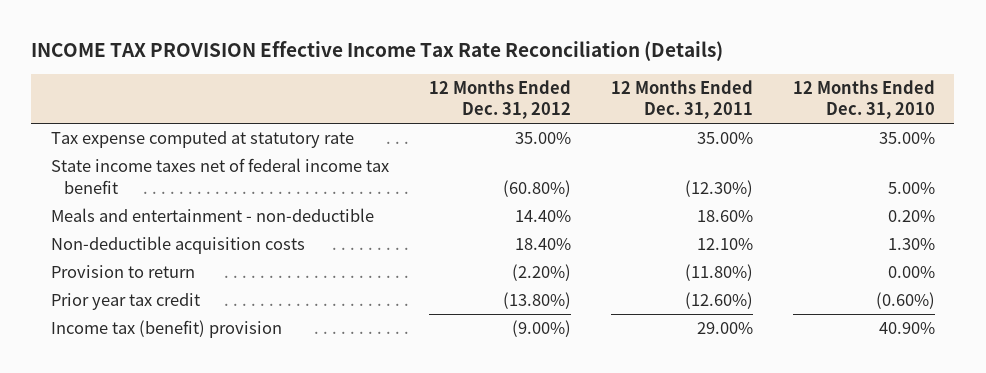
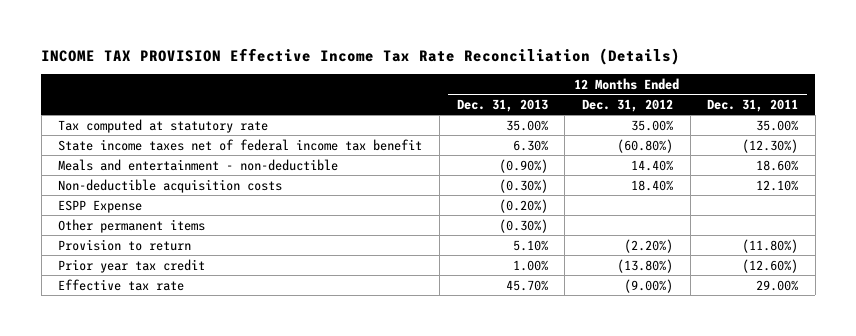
[792,80,935,120] 12 Months Ended Dec. 31, 2010 -> none
none -> [456,98,548,112] Dec. 31, 2013
[51,131,355,149] Tax expense computed at statutory rate -> [58,118,269,133] Tax computed at statutory rate
none -> [58,199,143,213] ESPP Expense
none -> [58,218,206,233] Other permanent items
[51,320,283,339] Income tax (benefit) provision -> [58,278,185,291] Effective tax rate

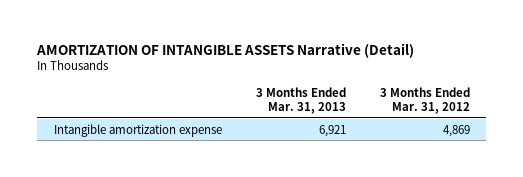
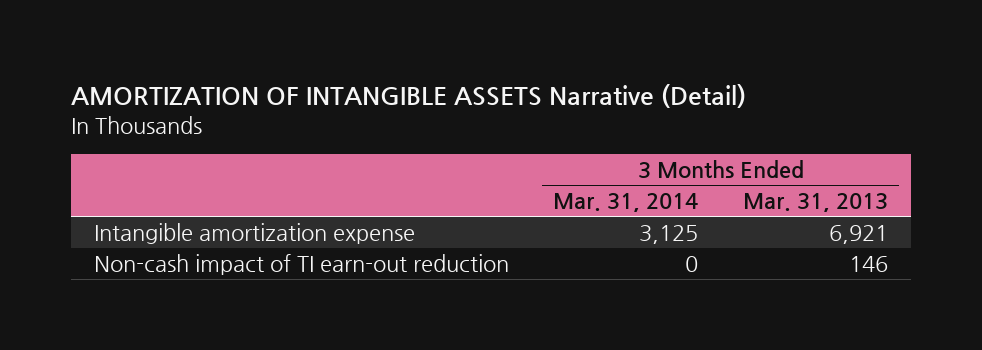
[379,86,470,115] 3 Months Ended Mar. 31, 2012 -> none
none -> [553,193,699,213] Mar. 31, 2014
none -> [93,253,509,275] Non-cash impact of TI earn-out reduction

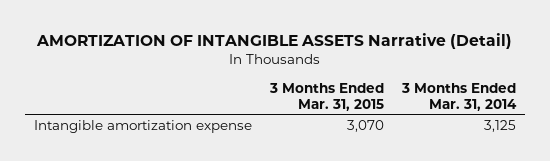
[743,193,889,213] Mar. 31, 2013 -> none
none -> [268,82,384,111] 3 Months Ended Mar. 31, 2015
[93,253,509,275] Non-cash impact of TI earn-out reduction -> none

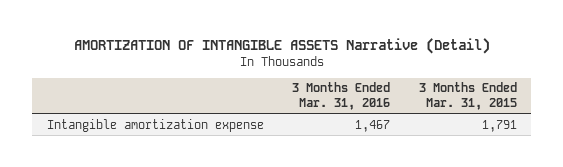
[400,82,517,111] 3 Months Ended Mar. 31, 2014 -> none
none -> [292,82,391,110] 3 Months Ended Mar. 31, 2016
[346,119,384,132] 3,070 -> [481,119,517,132] 1,791

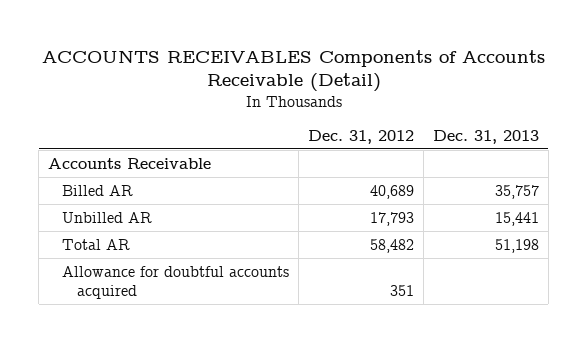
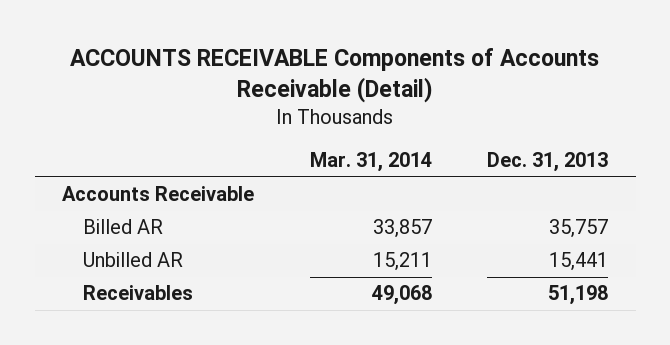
[41,49,545,93] ACCOUNTS RECEIVABLES Components of Accounts Receivable (Detail) -> [70,47,600,103] ACCOUNTS RECEIVABLE Components of Accounts Receivable (Detail)
[308,129,415,144] Dec. 31, 2012 -> none
none -> [309,152,432,173] Mar. 31, 2014
[62,265,290,300] Allowance for doubtful accounts acquired -> none
[62,238,131,250] Total AR -> [83,285,194,301] Receivables

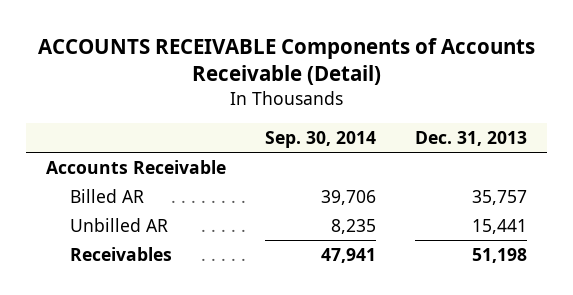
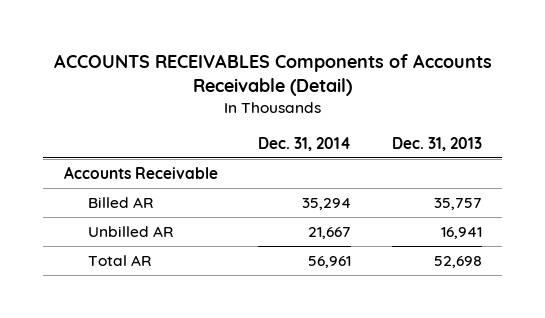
[37,37,535,86] ACCOUNTS RECEIVABLE Components of Accounts Receivable (Detail) -> [53,53,492,97] ACCOUNTS RECEIVABLES Components of Accounts Receivable (Detail)
[265,130,377,148] Sep. 30, 2014 -> none
none -> [258,137,352,152] Dec. 31, 2014
[70,247,173,262] Receivables -> none
[472,219,528,235] 15,441 -> [440,227,482,240] 16,941
none -> [88,255,153,267] Total AR

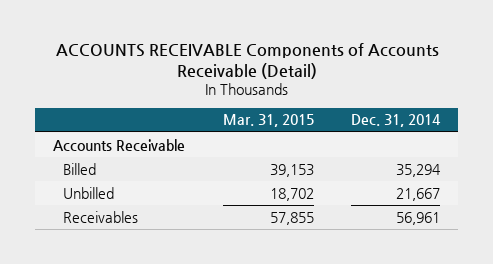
[53,53,492,97] ACCOUNTS RECEIVABLES Components of Accounts Receivable (Detail) -> [55,43,439,80] ACCOUNTS RECEIVABLE Components of Accounts Receivable (Detail)
[391,137,482,152] Dec. 31, 2013 -> none
none -> [222,114,314,128] Mar. 31, 2015
[88,197,155,209] Billed AR -> [63,162,97,175] Billed
[88,226,175,238] Unbilled AR -> [63,186,115,199] Unbilled
[88,255,153,267] Total AR -> [63,210,139,223] Receivables

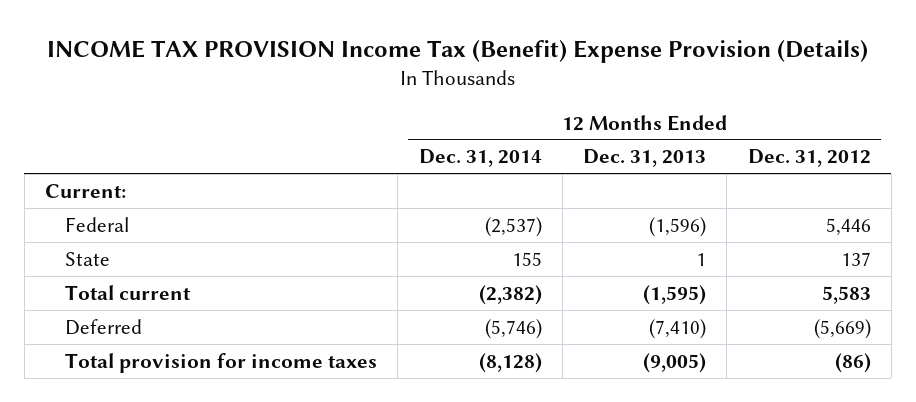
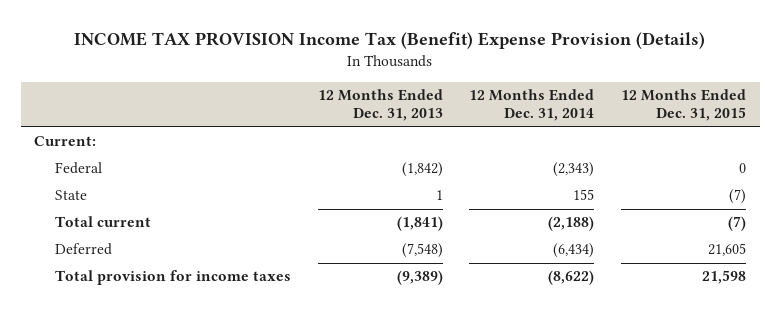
[747,149,871,168] Dec. 31, 2012 -> none
none -> [621,89,747,122] 12 Months Ended Dec. 31, 2015
[484,216,542,237] (2,537) -> [553,162,595,178] (2,343)
[649,216,707,237] (1,596) -> [401,162,443,178] (1,842)
[478,284,542,305] (2,382) -> [548,216,595,232] (2,188)
[643,284,707,305] (1,595) -> [396,216,443,232] (1,841)
[484,318,542,339] (5,746) -> [553,243,595,259] (6,434)
[649,318,707,339] (7,410) -> [401,243,443,259] (7,548)
[478,352,542,373] (8,128) -> [548,270,595,286] (8,622)
[643,352,707,373] (9,005) -> [396,270,443,286] (9,389)

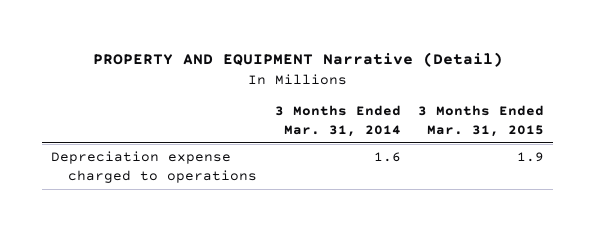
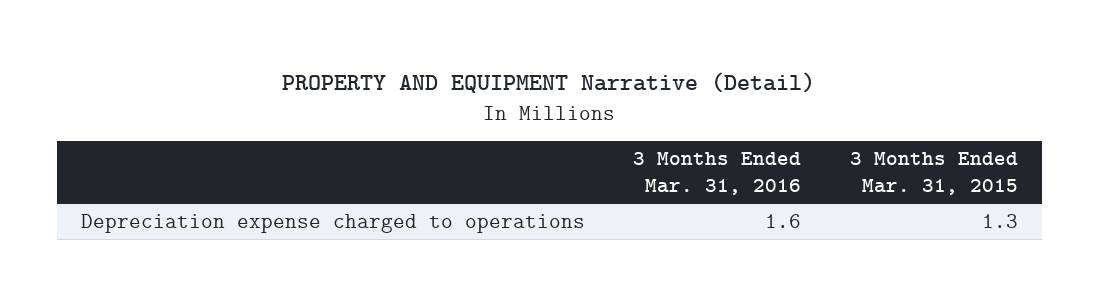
[274,105,401,138] 3 Months Ended Mar. 31, 2014 -> none
none -> [633,152,802,196] 3 Months Ended Mar. 31, 2016
[517,152,545,163] 1.9 -> [982,214,1019,229] 1.3

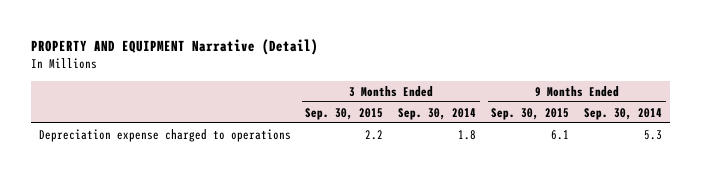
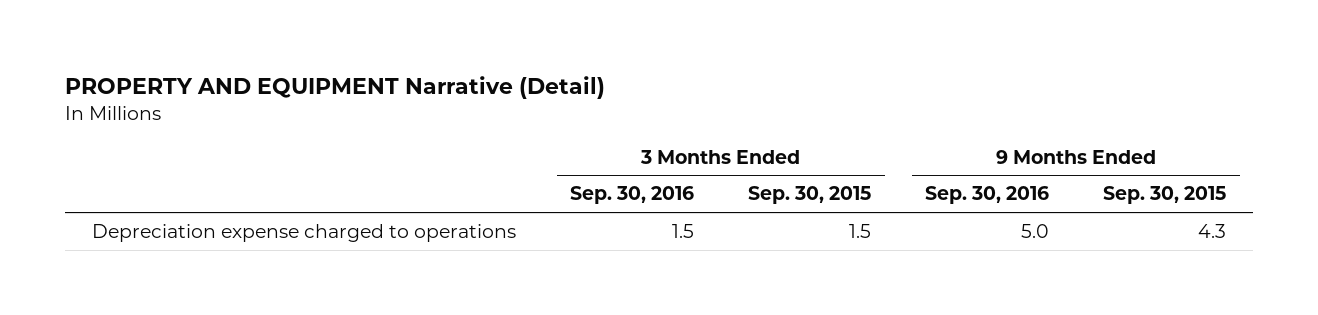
[398,107,477,120] Sep. 30, 2014 -> none
[584,107,663,120] Sep. 30, 2014 -> none
none -> [570,186,695,205] Sep. 30, 2016
none -> [925,186,1050,205] Sep. 30, 2016
[365,129,384,140] 2.2 -> [849,223,872,238] 1.5
[551,129,570,140] 6.1 -> [1198,223,1227,238] 4.3

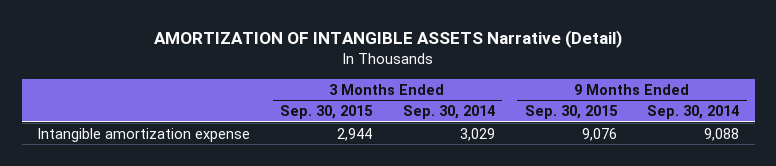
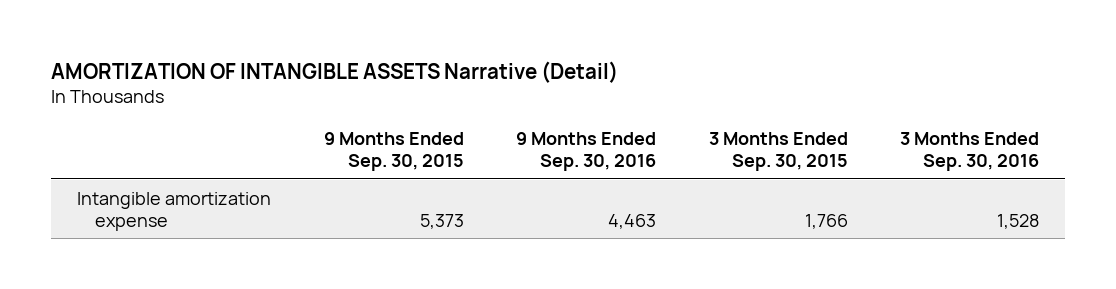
[402,105,495,120] Sep. 30, 2014 -> none
[647,105,740,120] Sep. 30, 2014 -> none
none -> [516,132,657,172] 9 Months Ended Sep. 30, 2016
none -> [900,132,1040,172] 3 Months Ended Sep. 30, 2016
[337,127,373,141] 2,944 -> [804,213,848,229] 1,766
[582,127,618,141] 9,076 -> [419,213,464,229] 5,373

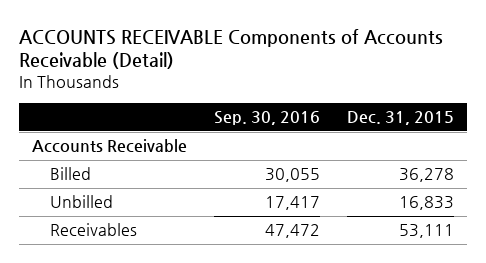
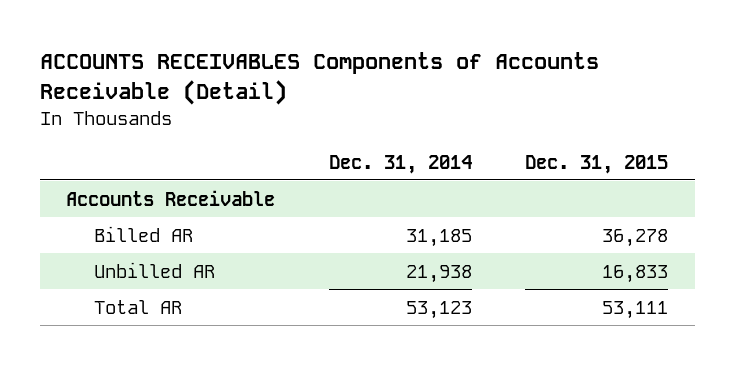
[18,28,443,70] ACCOUNTS RECEIVABLE Components of Accounts Receivable (Detail) -> [39,52,599,105] ACCOUNTS RECEIVABLES Components of Accounts Receivable (Detail)
[213,111,320,126] Sep. 30, 2016 -> none
none -> [328,154,472,174] Dec. 31, 2014
[50,167,92,181] Billed -> [93,225,193,242] Billed AR
[50,195,114,209] Unbilled -> [93,261,215,278] Unbilled AR
[50,223,138,237] Receivables -> [93,299,182,314] Total AR

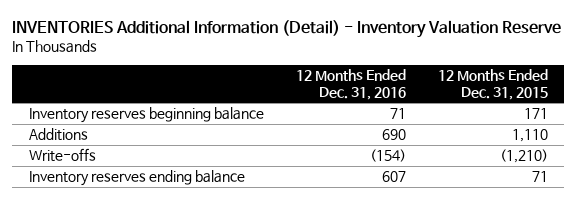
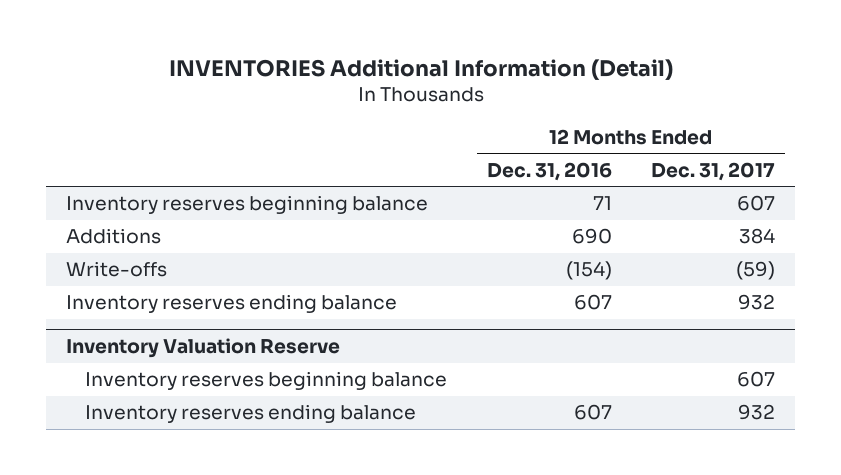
[12,20,562,39] INVENTORIES Additional Information (Detail) - Inventory Valuation Reserve -> [168,58,673,80] INVENTORIES Additional Information (Detail)
[437,69,548,100] 12 Months Ended Dec. 31, 2015 -> none
none -> [650,161,775,181] Dec. 31, 2017
none -> [66,338,341,359] Inventory Valuation Reserve
none -> [85,371,448,391] Inventory reserves beginning balance
none -> [85,404,417,424] Inventory reserves ending balance

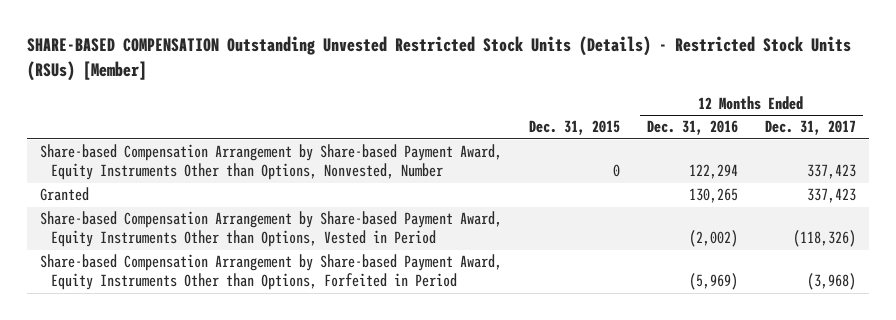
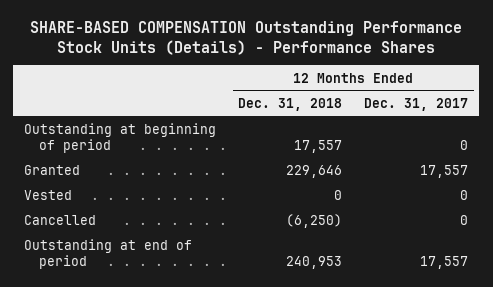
[26,36,851,81] SHARE-BASED COMPENSATION Outstanding Unvested Restricted Stock Units (Details) - Restricted Stock Units (RSUs) [Member] -> [30,21,463,55] SHARE-BASED COMPENSATION Outstanding Performance Stock Units (Details) - Performance Shares
[529,120,621,136] Dec. 31, 2015 -> none
[646,120,738,136] Dec. 31, 2016 -> none
none -> [238,97,343,111] Dec. 31, 2018
[40,144,503,181] Share-based Compensation Arrangement by Share-based Payment Award, Equity Instruments Other than Options, Nonvested, Number -> none
[40,211,503,248] Share-based Compensation Arrangement by Share-based Payment Award, Equity Instruments Other than Options, Vested in Period -> none
[40,254,503,291] Share-based Compensation Arrangement by Share-based Payment Award, Equity Instruments Other than Options, Forfeited in Period -> none
none -> [24,123,217,153] Outstanding at beginning of period
[806,188,856,204] 337,423 -> [420,165,469,179] 17,557
none -> [24,190,73,201] Vested
none -> [24,215,97,226] Cancelled
none -> [24,239,193,269] Outstanding at end of period

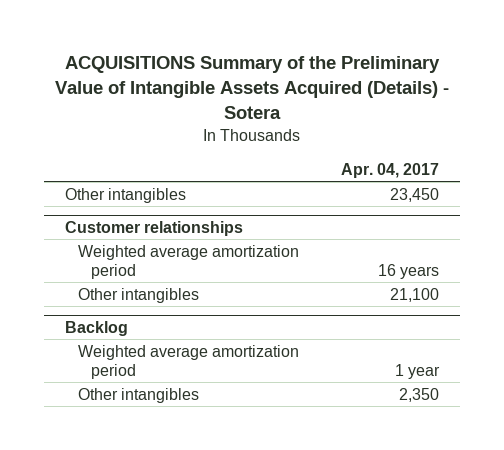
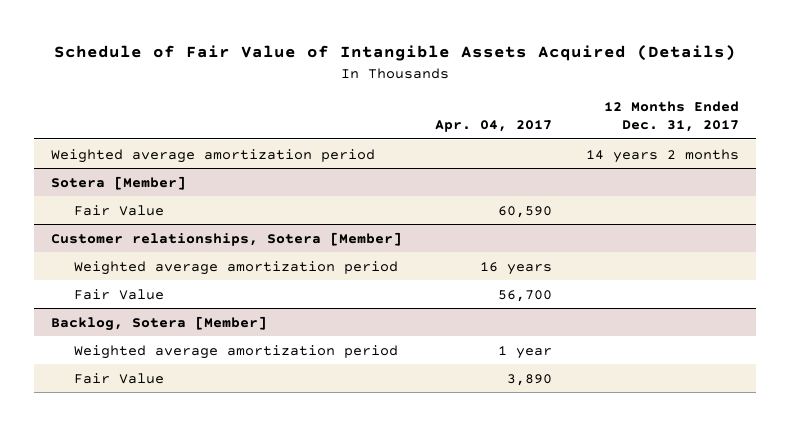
[55,55,450,120] ACQUISITIONS Summary of the Preliminary Value of Intangible Assets Acquired (Details) - Sotera -> [53,45,736,62] Schedule of Fair Value of Intangible Assets Acquired (Details)
none -> [603,101,739,133] 12 Months Ended Dec. 31, 2017
[64,187,186,203] Other intangibles -> none
none -> [50,148,375,163] Weighted average amortization period
[64,221,243,237] Customer relationships -> [50,175,186,190] Sotera [Member]
none -> [74,204,165,216] Fair Value
none -> [50,231,402,246] Customer relationships, Sotera [Member]
[77,287,199,303] Other intangibles -> none
[64,321,128,337] Backlog -> none
none -> [74,288,165,300] Fair Value
none -> [50,315,267,331] Backlog, Sotera [Member]
[77,387,199,403] Other intangibles -> none
none -> [74,372,165,384] Fair Value

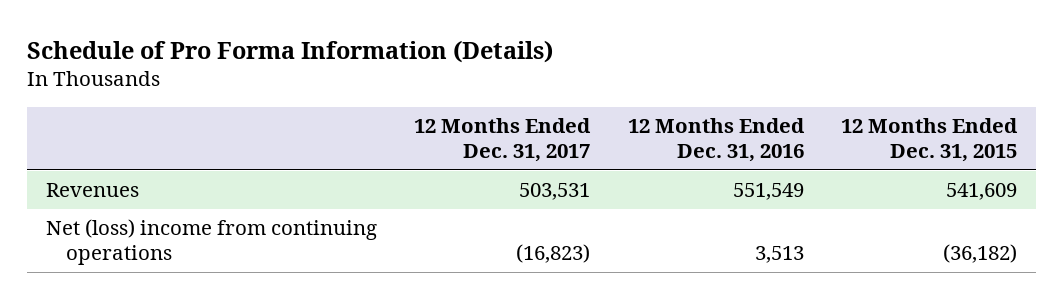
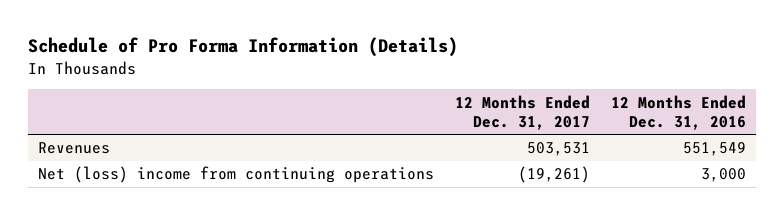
[841,118,1019,163] 12 Months Ended Dec. 31, 2015 -> none
[516,244,591,264] (16,823) -> [517,166,590,184] (19,261)
[754,246,804,264] 3,513 -> [700,168,746,183] 3,000

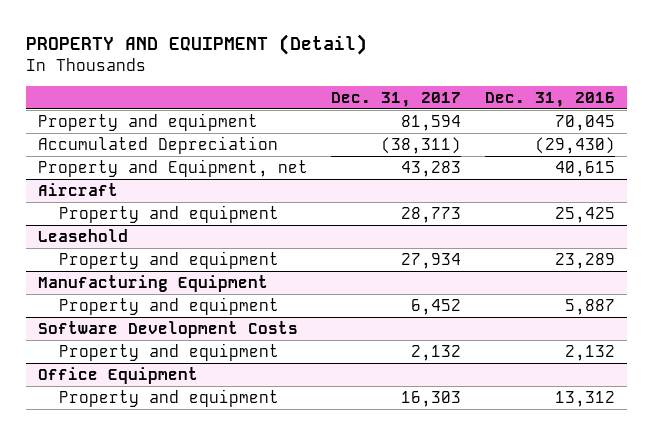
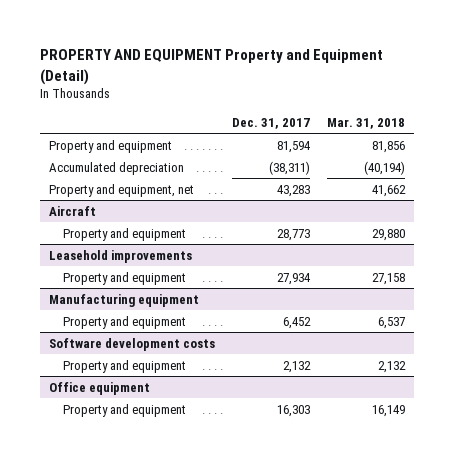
[25,33,367,55] PROPERTY AND EQUIPMENT (Detail) -> [39,49,383,85] PROPERTY AND EQUIPMENT Property and Equipment (Detail)
[484,91,615,107] Dec. 31, 2016 -> none
none -> [327,118,406,130] Mar. 31, 2018
[37,135,278,154] Accumulated Depreciation -> [48,161,184,175] Accumulated depreciation
[37,158,308,177] Property and Equipment, net -> [48,183,194,197] Property and equipment, net
[37,228,128,242] Leasehold -> [48,249,192,263] Leasehold improvements
[37,274,268,292] Manufacturing Equipment -> [48,293,199,307] Manufacturing equipment
[37,320,298,338] Software Development Costs -> [48,337,215,351] Software development costs
[37,366,198,384] Office Equipment -> [48,381,150,395] Office equipment

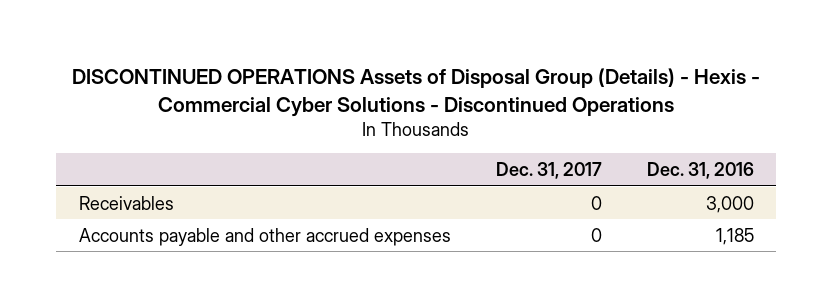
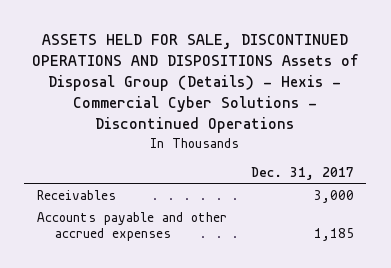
[72,68,761,117] DISCONTINUED OPERATIONS Assets of Disposal Group (Details) - Hexis - Commercial Cyber Solutions - Discontinued Operations -> [32,34,359,134] ASSETS HELD FOR SALE, DISCONTINUED OPERATIONS AND DISPOSITIONS Assets of Disposal Group (Details) - Hexis - Commercial Cyber Solutions - Discontinued Operations
[646,162,754,180] Dec. 31, 2016 -> none
[590,195,602,210] 0 -> [314,189,355,203] 3,000
[590,227,602,242] 0 -> [314,227,355,241] 1,185

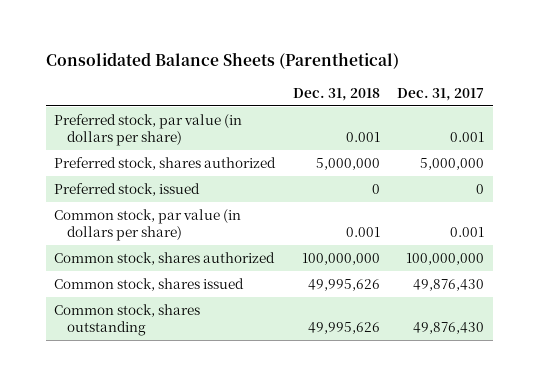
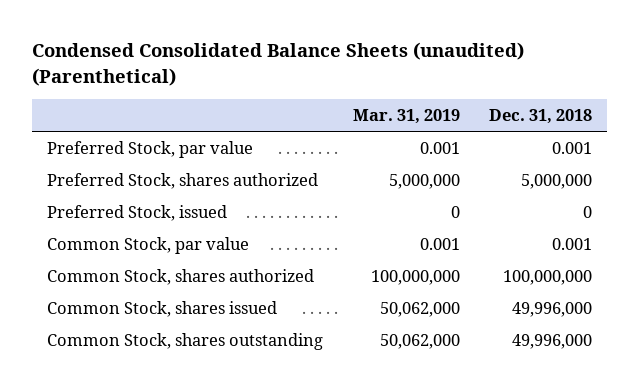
[45,52,399,70] Consolidated Balance Sheets (Parenthetical) -> [31,42,524,86] Condensed Consolidated Balance Sheets (unaudited) (Parenthetical)
[397,87,485,101] Dec. 31, 2017 -> none
none -> [352,108,460,124] Mar. 31, 2019
[54,113,243,146] Preferred stock, par value (in dollars per share) -> [46,141,253,159] Preferred Stock, par value
[54,156,277,170] Preferred stock, shares authorized -> [46,173,318,190] Preferred Stock, shares authorized
[54,182,201,196] Preferred stock, issued -> [46,205,227,222] Preferred Stock, issued
[54,208,242,241] Common stock, par value (in dollars per share) -> [46,237,249,255] Common Stock, par value
[54,251,276,265] Common stock, shares authorized -> [46,269,314,286] Common Stock, shares authorized
[54,277,245,291] Common stock, shares issued -> [46,301,277,318] Common Stock, shares issued
[307,278,380,291] 49,995,626 -> [512,302,593,318] 49,996,000
[54,303,201,336] Common stock, shares outstanding -> [46,333,323,351] Common Stock, shares outstanding
[307,321,380,334] 49,995,626 -> [512,334,593,350] 49,996,000

